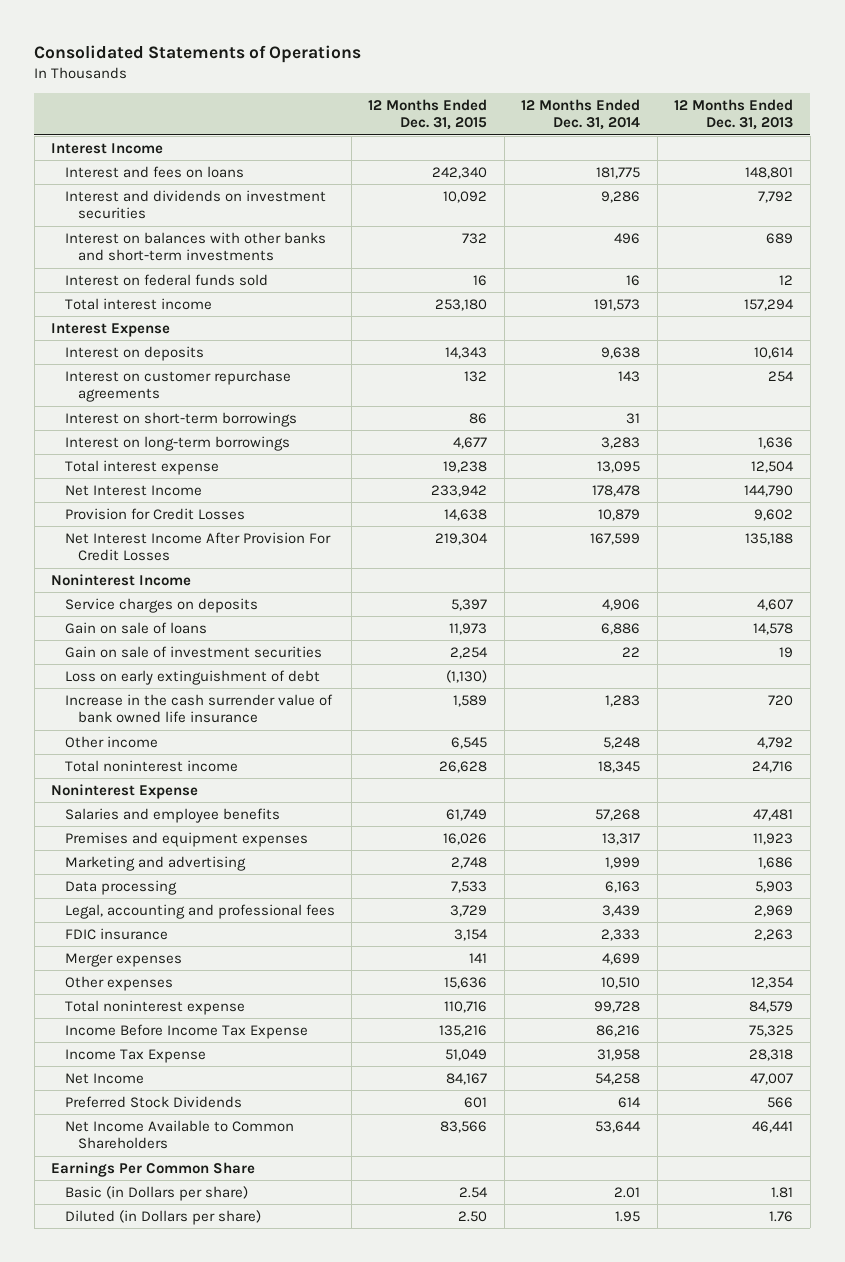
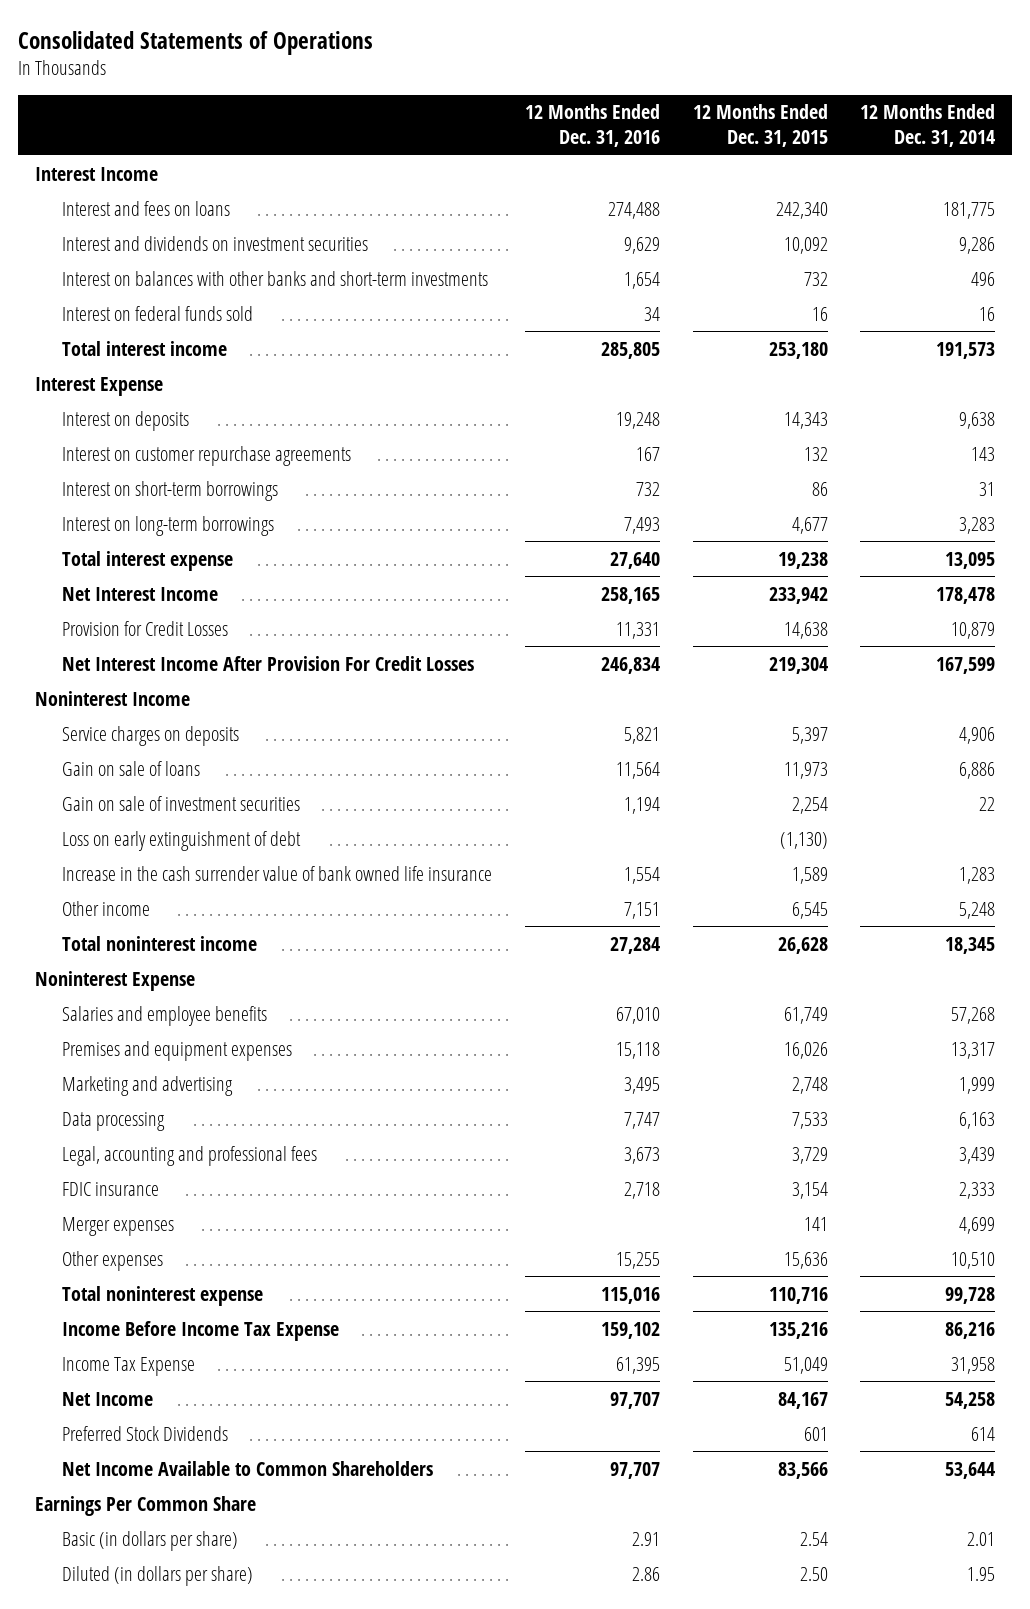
[674,98,794,131] 12 Months Ended Dec. 31, 2013 -> none
none -> [524,104,660,147] 12 Months Ended Dec. 31, 2016
[64,1185,248,1201] Basic (in Dollars per share) -> [62,1530,239,1551] Basic (in dollars per share)
[64,1209,261,1225] Diluted (in Dollars per share) -> [62,1565,254,1586] Diluted (in dollars per share)

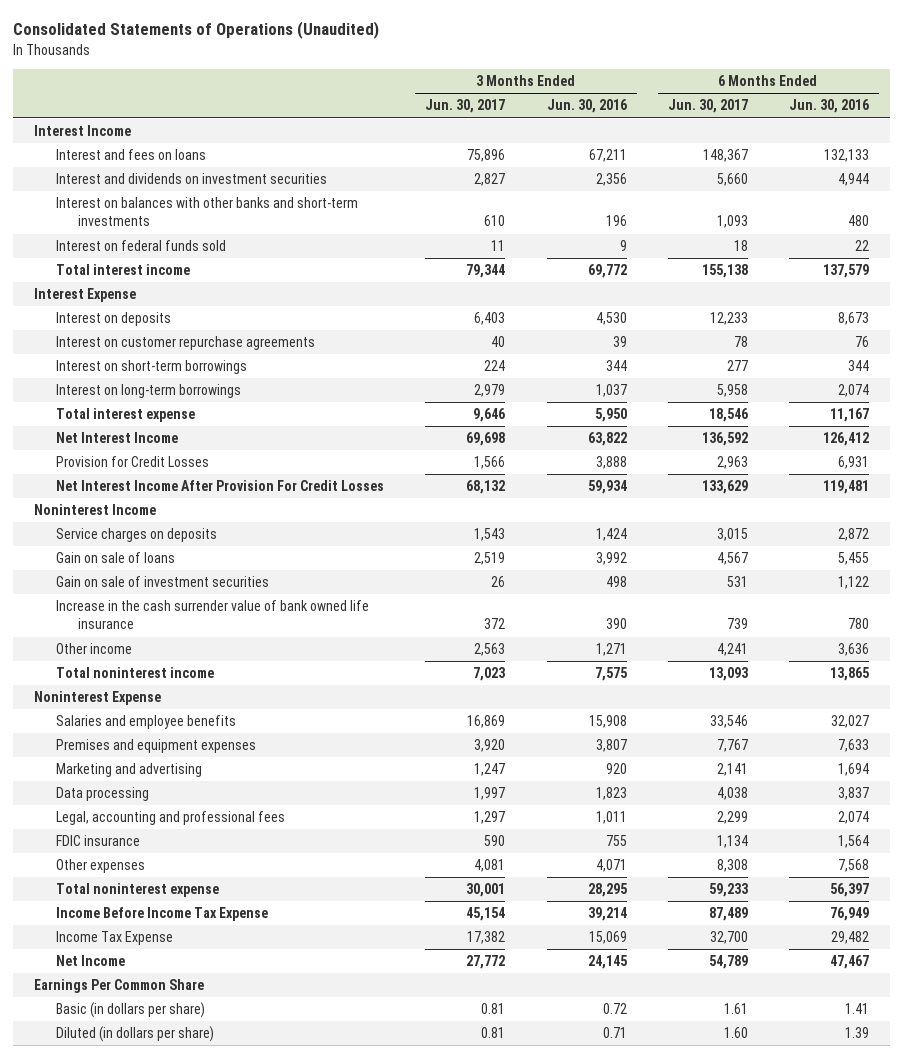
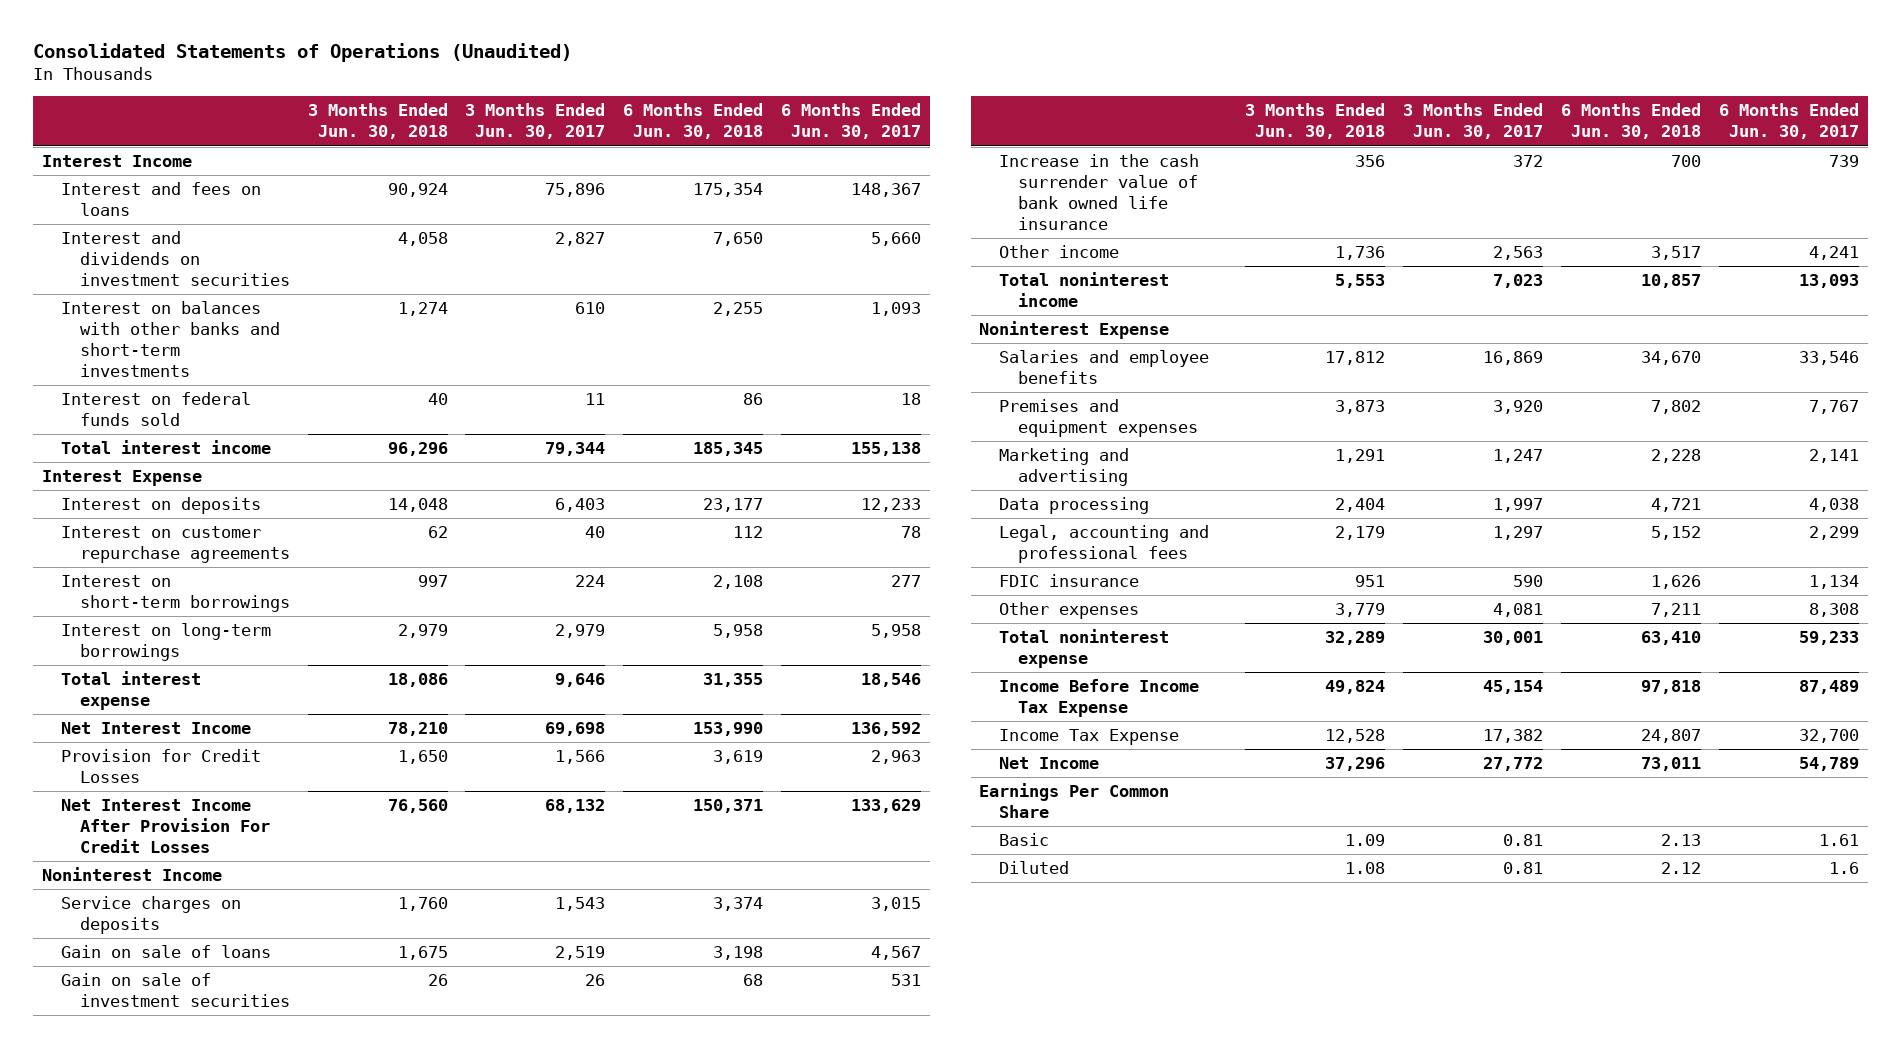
[546,99,627,114] Jun. 30, 2016 -> none
[789,99,870,114] Jun. 30, 2016 -> none
none -> [307,103,448,140] 3 Months Ended Jun. 30, 2018
none -> [623,103,764,140] 6 Months Ended Jun. 30, 2018
[56,1002,206,1019] Basic (in dollars per share) -> [998,833,1049,847] Basic
[56,1026,215,1043] Diluted (in dollars per share) -> [998,861,1069,875] Diluted
[723,1027,748,1039] 1.60 -> [1828,862,1859,875] 1.6

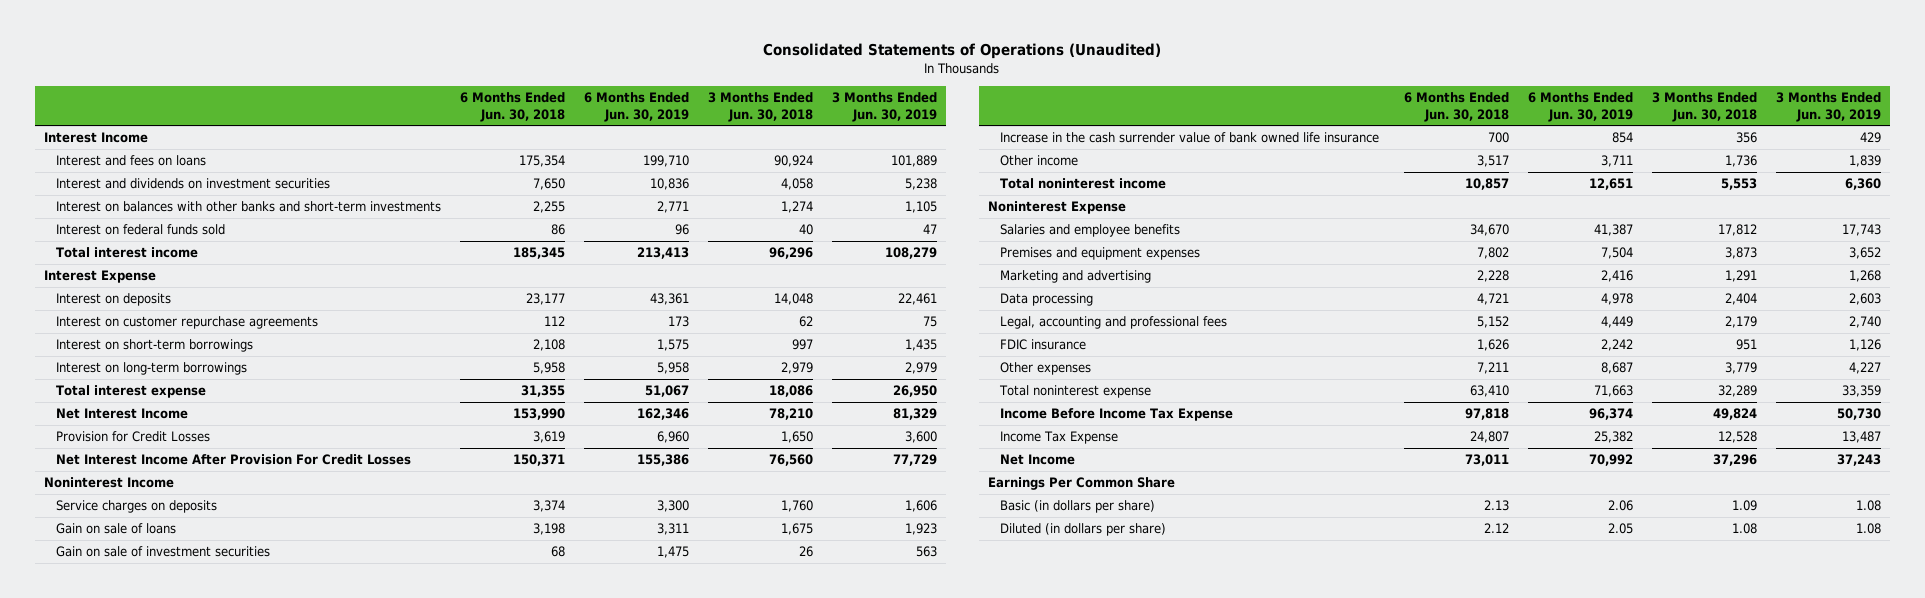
[465,103,606,140] 3 Months Ended Jun. 30, 2017 -> none
[780,103,921,140] 6 Months Ended Jun. 30, 2017 -> none
none -> [583,92,689,122] 6 Months Ended Jun. 30, 2019
none -> [831,92,937,122] 3 Months Ended Jun. 30, 2019
[998,833,1049,847] Basic -> [1000,500,1156,514] Basic (in dollars per share)
[998,861,1069,875] Diluted -> [1000,523,1167,537] Diluted (in dollars per share)

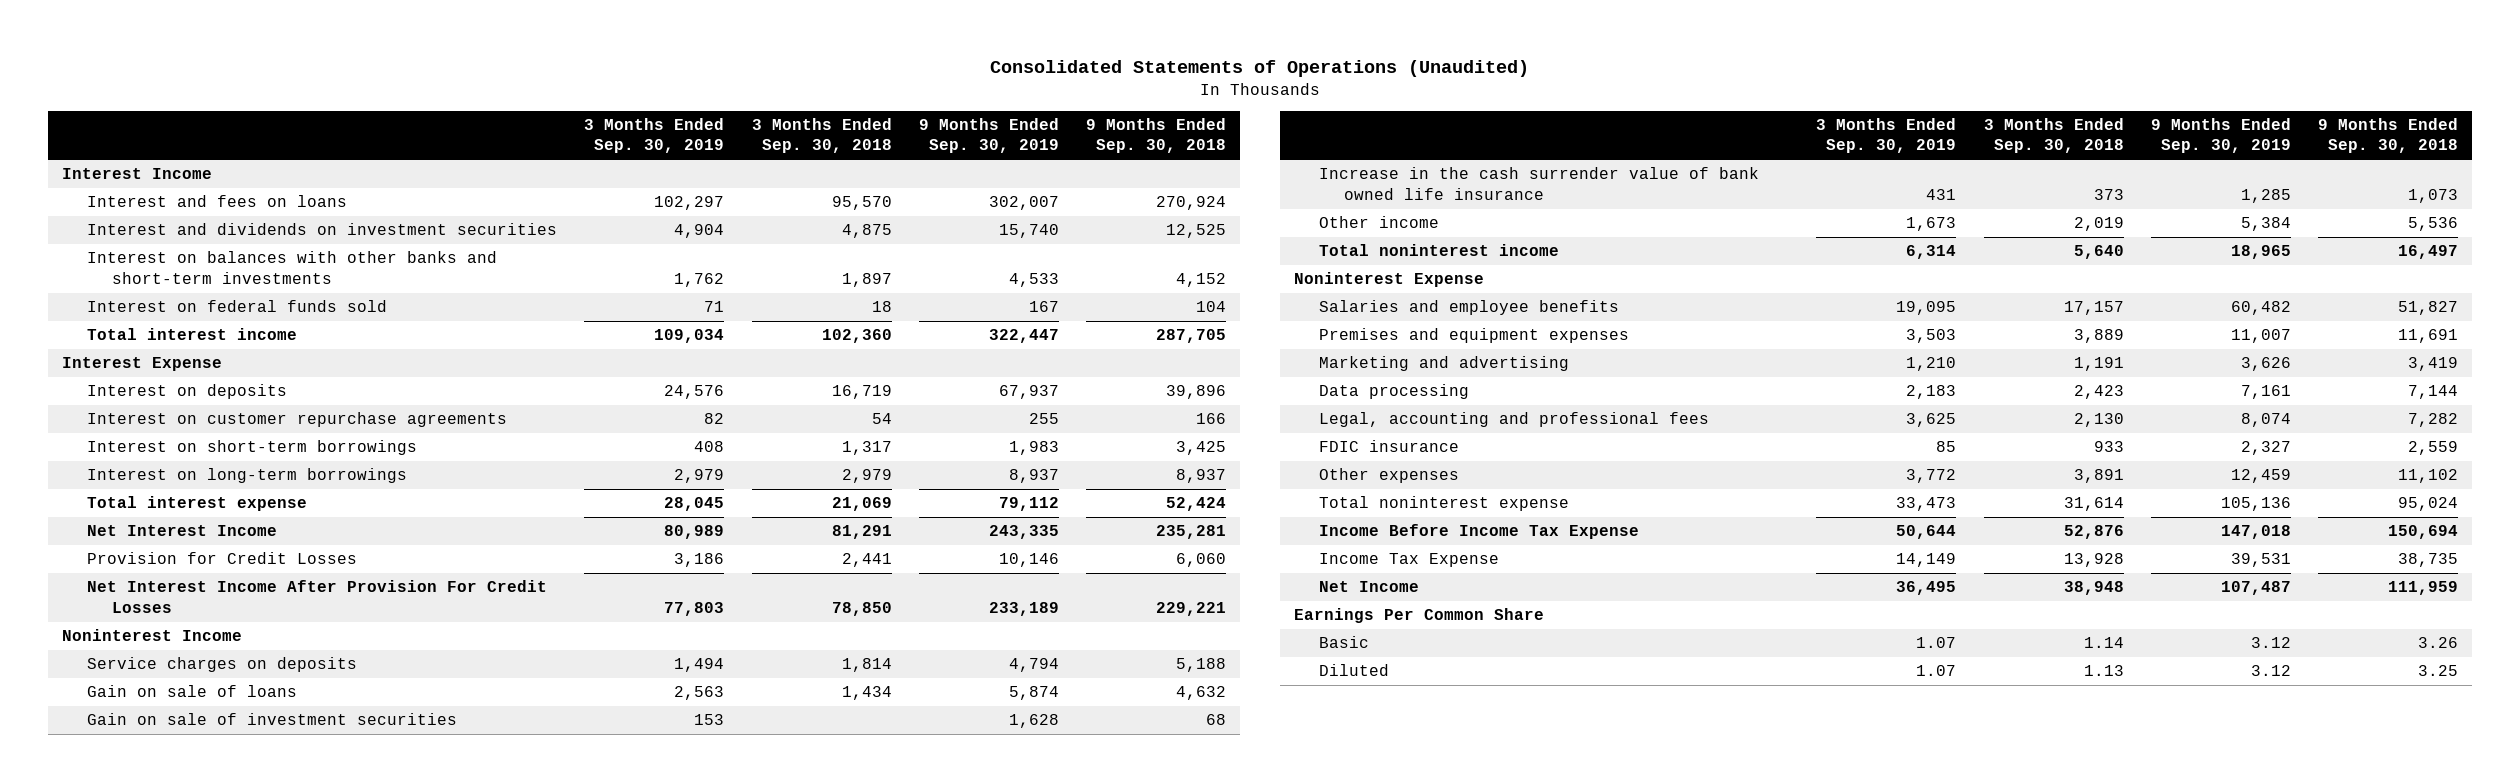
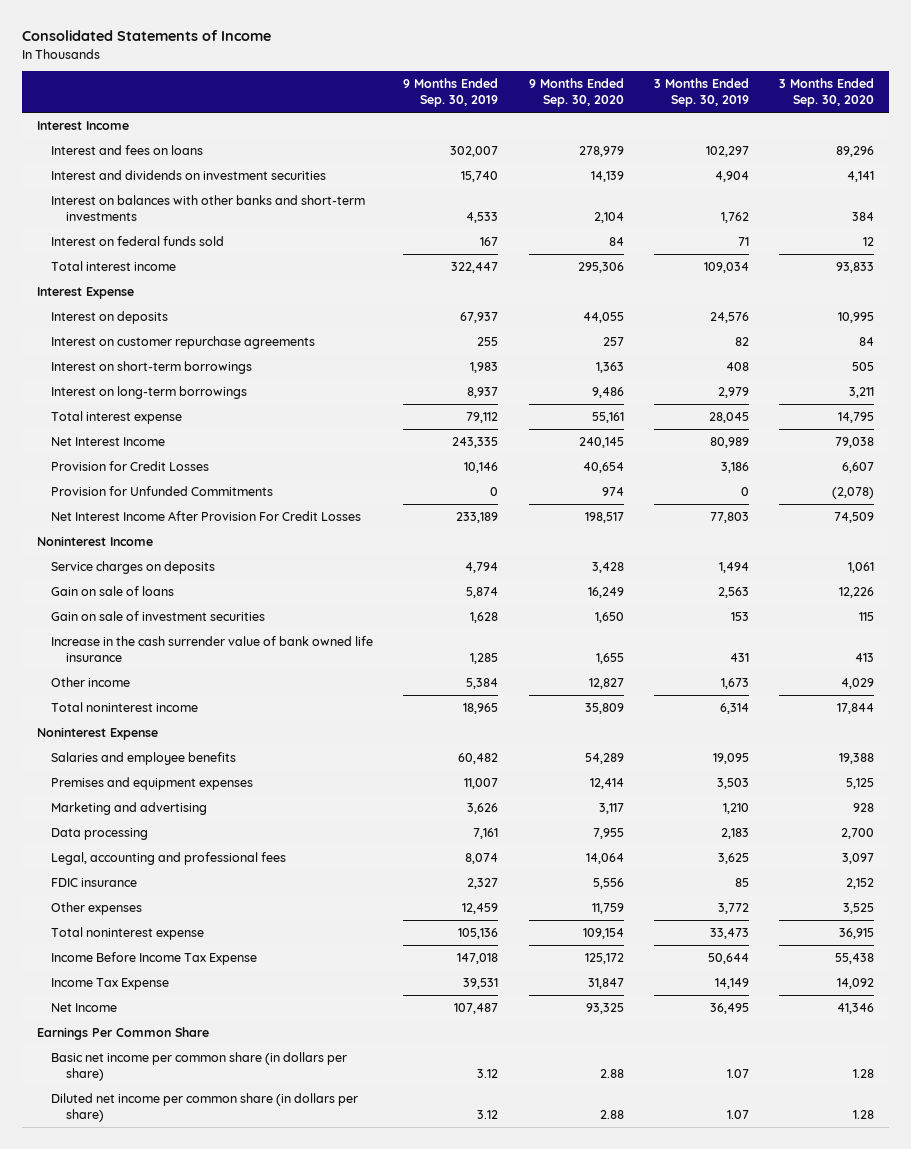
[990,59,1530,77] Consolidated Statements of Operations (Unaudited) -> [21,30,271,42] Consolidated Statements of Income
[751,118,892,154] 3 Months Ended Sep. 30, 2018 -> none
[1086,118,1227,154] 9 Months Ended Sep. 30, 2018 -> none
none -> [528,78,624,108] 9 Months Ended Sep. 30, 2020
none -> [779,78,875,108] 3 Months Ended Sep. 30, 2020
none -> [51,486,274,497] Provision for Unfunded Commitments
[1318,636,1369,649] Basic -> [51,1052,348,1081] Basic net income per common share (in dollars per share)
[1318,664,1389,677] Diluted -> [51,1093,359,1122] Diluted net income per common share (in dollars per share)

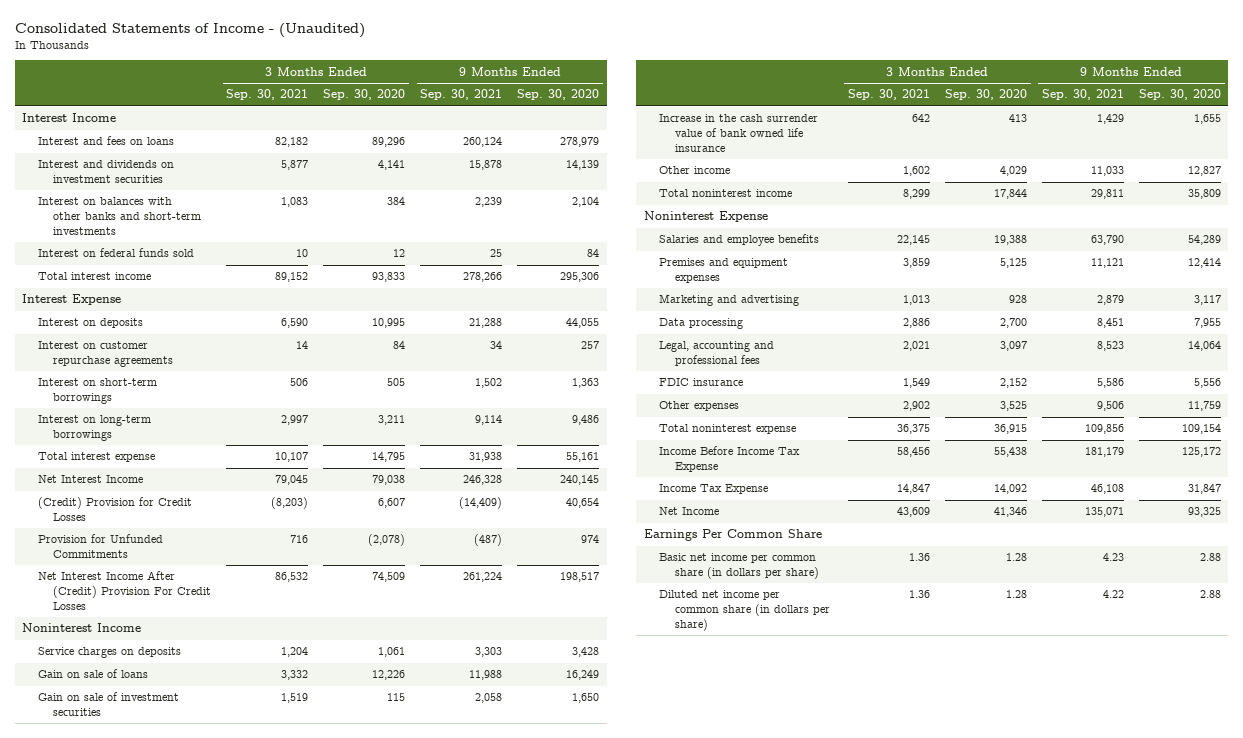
[21,30,271,42] Consolidated Statements of Income -> [14,22,365,38] Consolidated Statements of Income - (Unaudited)
[403,78,499,108] 9 Months Ended Sep. 30, 2019 -> none
[653,78,749,108] 3 Months Ended Sep. 30, 2019 -> none
none -> [226,89,309,101] Sep. 30, 2021
none -> [420,89,503,101] Sep. 30, 2021
[51,461,210,472] Provision for Credit Losses -> [37,497,192,522] (Credit) Provision for Credit Losses
[51,511,362,522] Net Interest Income After Provision For Credit Losses -> [37,571,212,611] Net Interest Income After (Credit) Provision For Credit Losses

